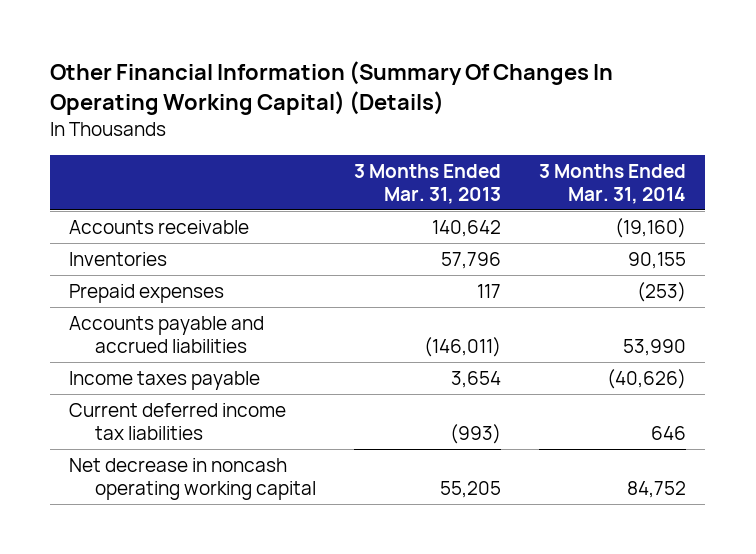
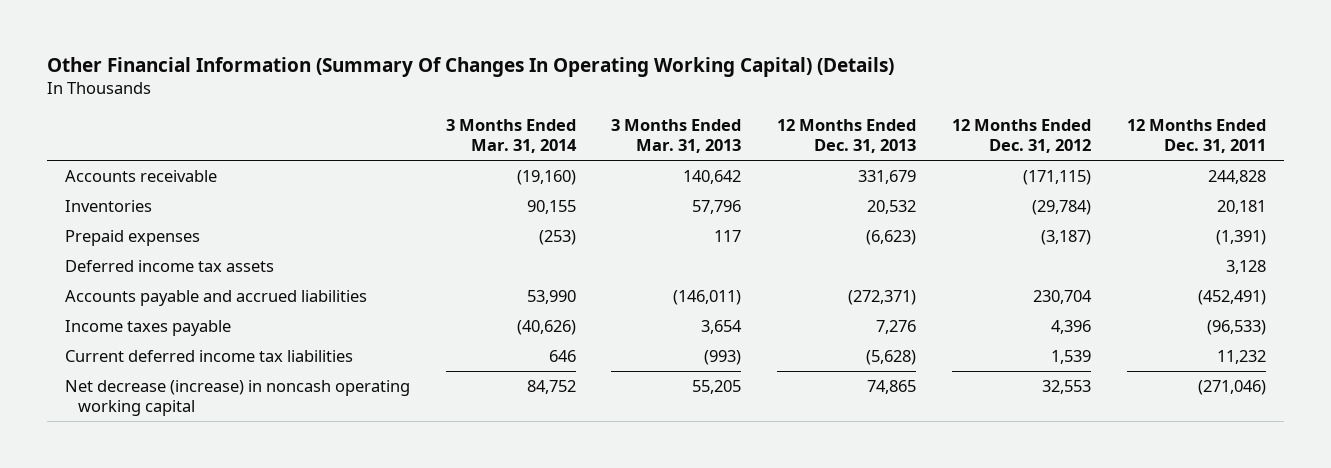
none -> [777,119,917,154] 12 Months Ended Dec. 31, 2013
none -> [952,119,1092,154] 12 Months Ended Dec. 31, 2012
none -> [1126,119,1266,154] 12 Months Ended Dec. 31, 2011
none -> [64,259,274,272] Deferred income tax assets
[69,457,317,500] Net decrease in noncash operating working capital -> [64,379,410,416] Net decrease (increase) in noncash operating working capital

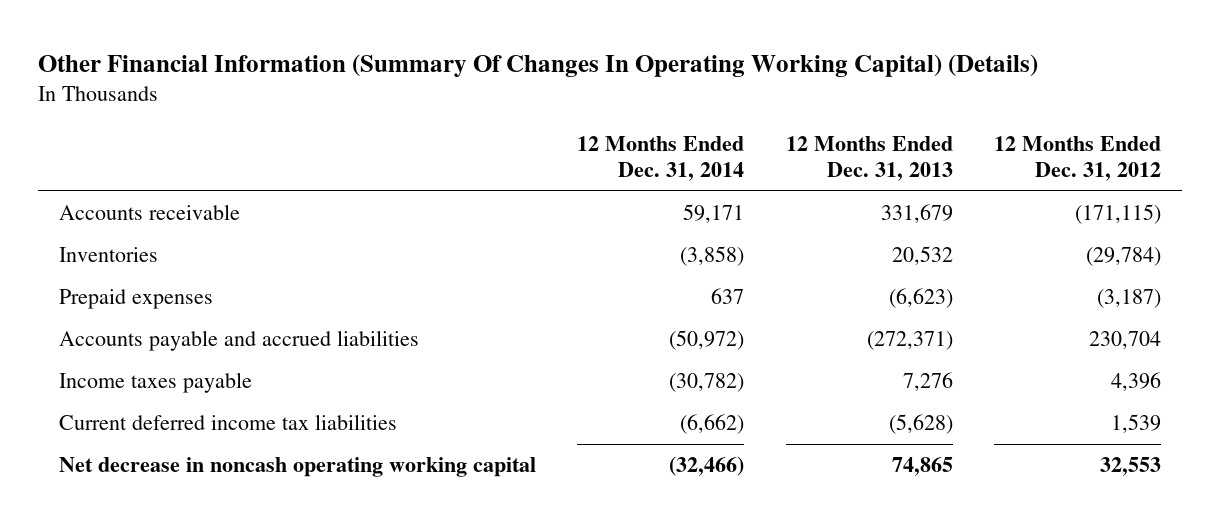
[445,119,577,154] 3 Months Ended Mar. 31, 2014 -> none
[611,119,742,154] 3 Months Ended Mar. 31, 2013 -> none
[1126,119,1266,154] 12 Months Ended Dec. 31, 2011 -> none
none -> [577,136,745,182] 12 Months Ended Dec. 31, 2014
[64,259,274,272] Deferred income tax assets -> none
[64,379,410,416] Net decrease (increase) in noncash operating working capital -> [58,456,536,477] Net decrease in noncash operating working capital

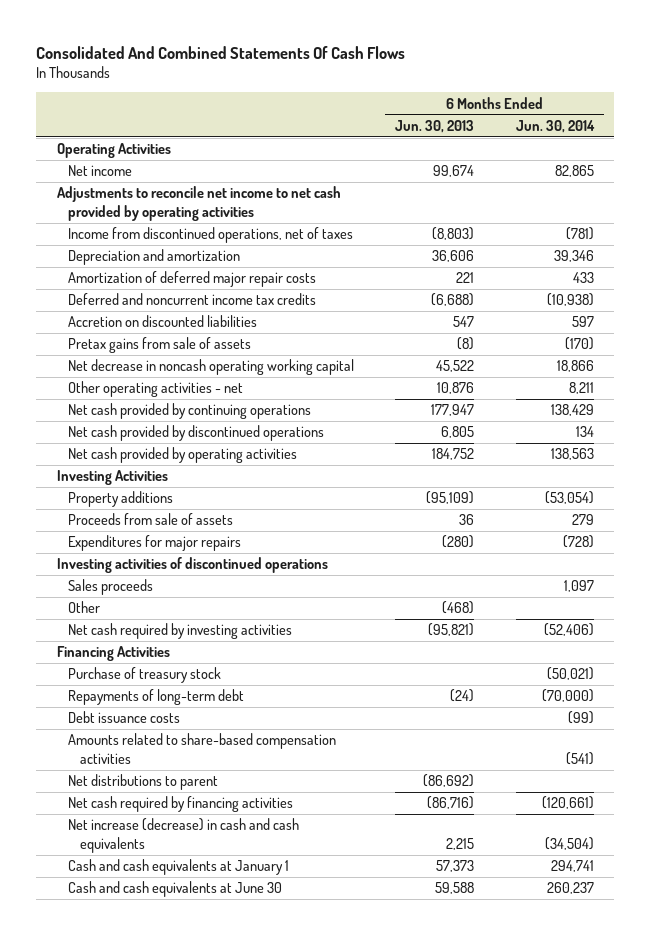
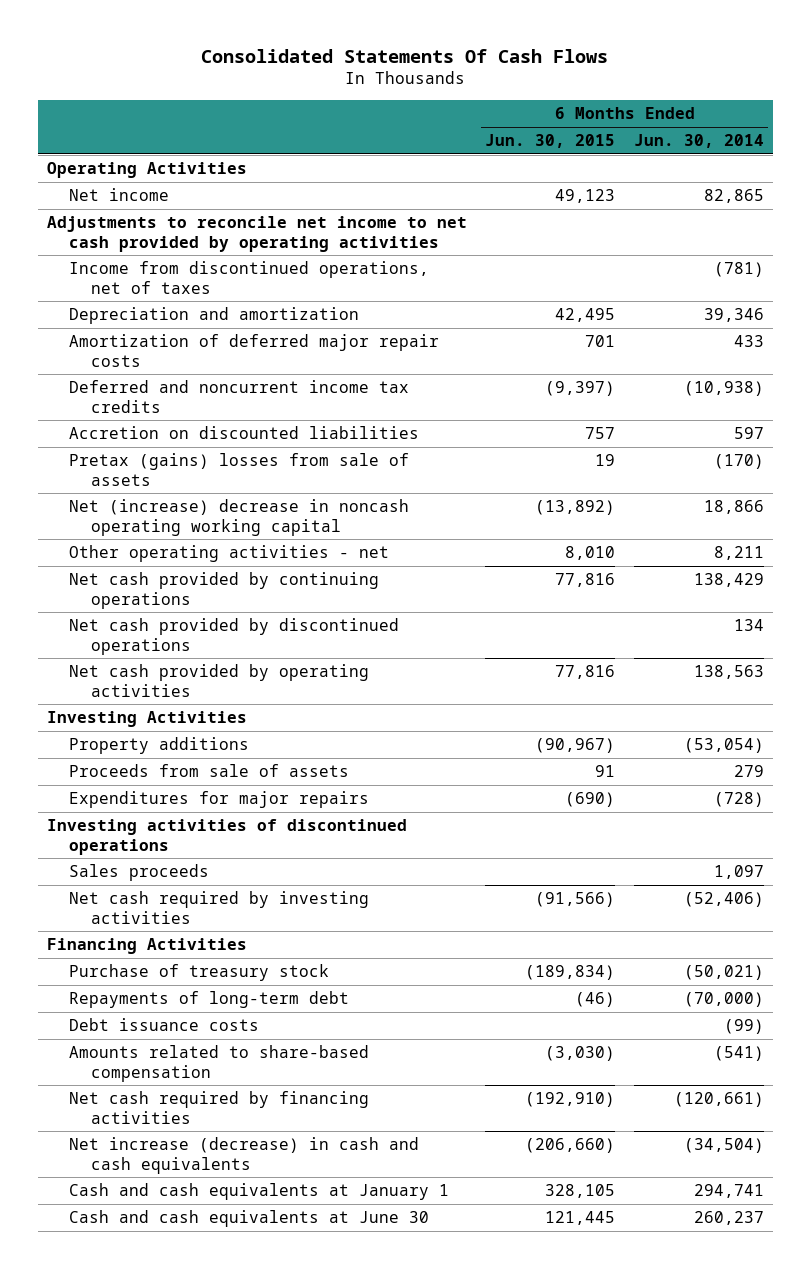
[36,45,406,59] Consolidated And Combined Statements Of Cash Flows -> [201,48,609,63] Consolidated Statements Of Cash Flows
[395,119,475,133] Jun. 30, 2013 -> none
none -> [485,134,616,149] Jun. 30, 2015
[68,337,252,354] Pretax gains from sale of assets -> [69,453,410,486] Pretax (gains) losses from sale of assets
[68,359,355,376] Net decrease in noncash operating working capital -> [69,499,410,536] Net (increase) decrease in noncash operating working capital
[68,601,101,614] Other -> none
[68,774,219,791] Net distributions to parent -> none
[68,733,337,764] Amounts related to share-based compensation activities -> [69,1045,370,1082] Amounts related to share-based compensation

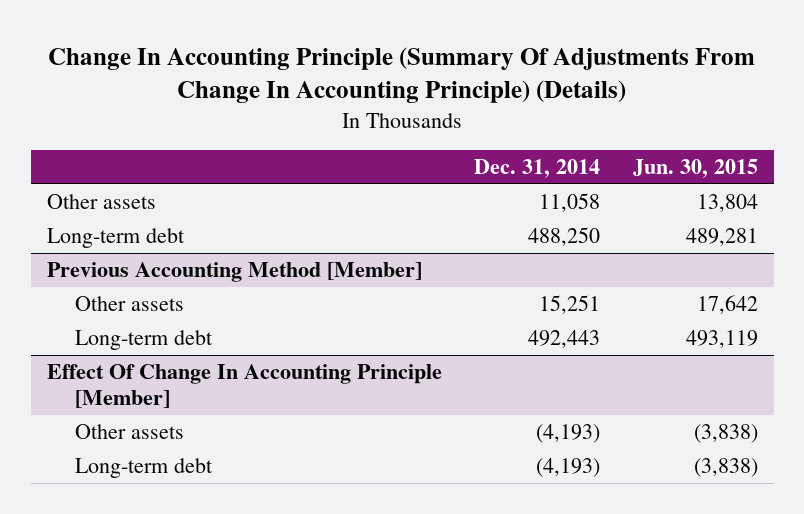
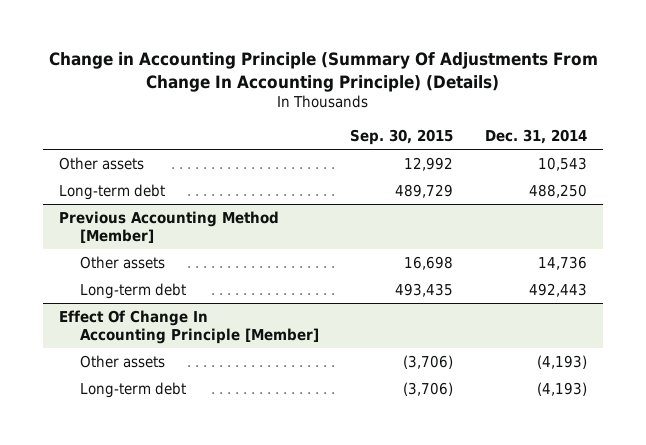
[48,46,756,104] Change In Accounting Principle (Summary Of Adjustments From Change In Accounting Principle) (Details) -> [48,52,598,92] Change in Accounting Principle (Summary Of Adjustments From Change In Accounting Principle) (Details)
[632,158,758,178] Jun. 30, 2015 -> none
none -> [350,128,454,145] Sep. 30, 2015
[539,193,601,213] 11,058 -> [538,156,588,171] 10,543
[539,295,601,315] 15,251 -> [538,255,588,270] 14,736

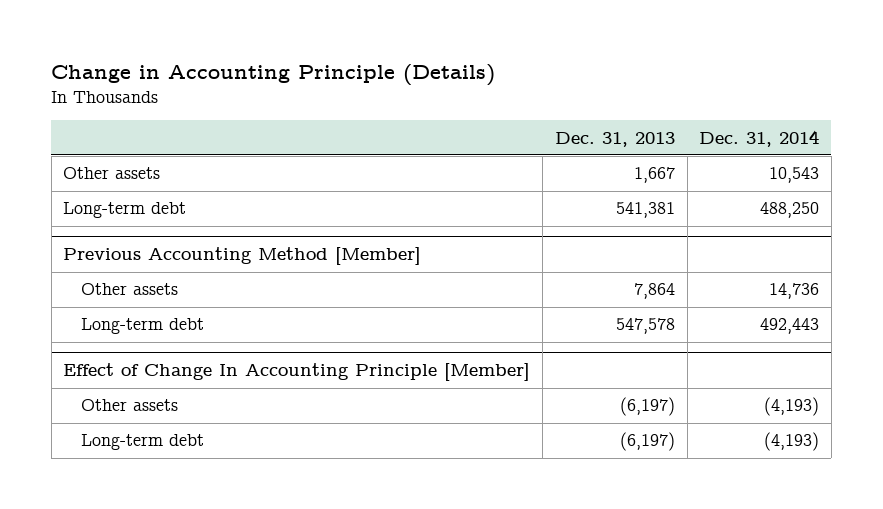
[48,52,598,92] Change in Accounting Principle (Summary Of Adjustments From Change In Accounting Principle) (Details) -> [51,63,496,86] Change in Accounting Principle (Details)
[350,128,454,145] Sep. 30, 2015 -> none
none -> [554,131,675,147] Dec. 31, 2013
[58,309,319,344] Effect Of Change In Accounting Principle [Member] -> [63,363,531,382] Effect of Change In Accounting Principle [Member]

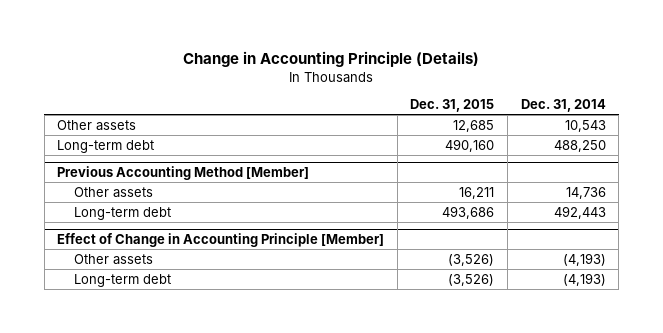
[554,131,675,147] Dec. 31, 2013 -> none
none -> [410,99,495,113] Dec. 31, 2015
[63,363,531,382] Effect of Change In Accounting Principle [Member] -> [57,233,385,248] Effect of Change in Accounting Principle [Member]

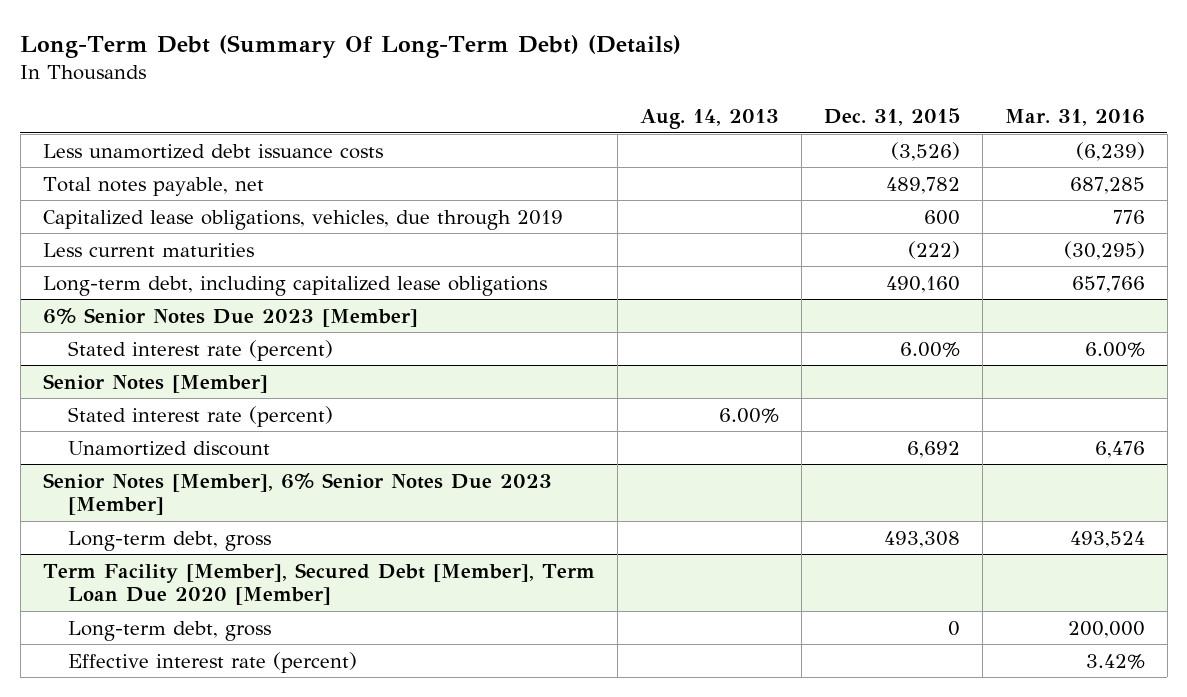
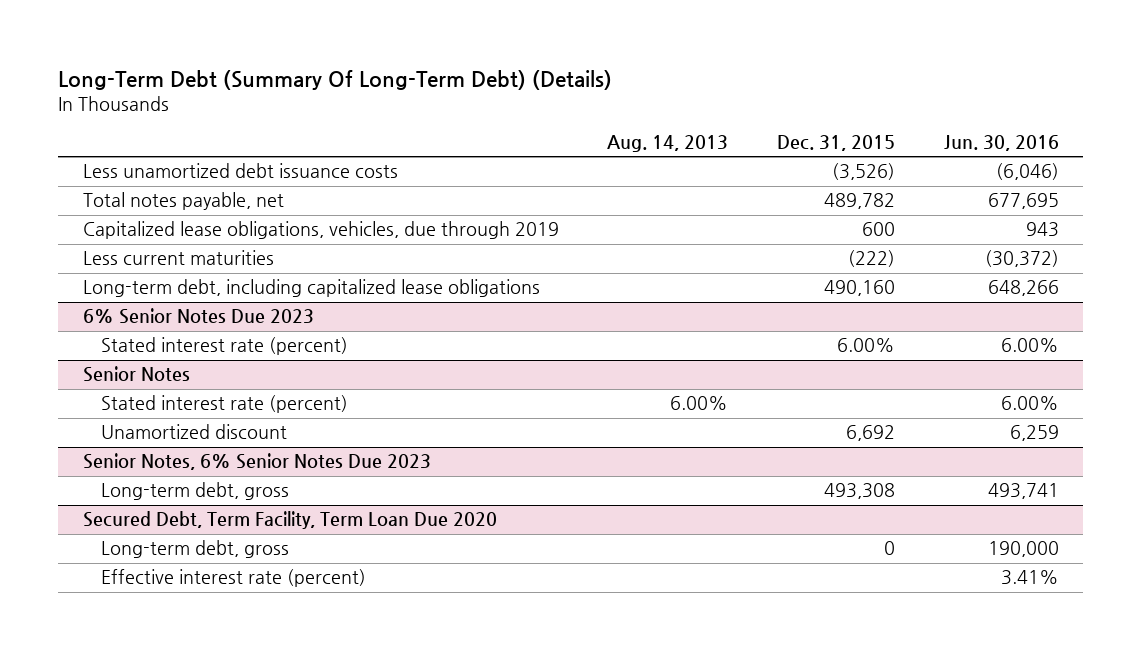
[1004,109,1145,127] Mar. 31, 2016 -> none
none -> [943,134,1059,151] Jun. 30, 2016
[42,307,418,327] 6% Senior Notes Due 2023 [Member] -> [82,308,314,325] 6% Senior Notes Due 2023
[42,373,268,393] Senior Notes [Member] -> [82,366,190,383] Senior Notes
[42,472,552,516] Senior Notes [Member], 6% Senior Notes Due 2023 [Member] -> [82,453,431,471] Senior Notes, 6% Senior Notes Due 2023
[42,562,595,606] Term Facility [Member], Secured Debt [Member], Term Loan Due 2020 [Member] -> [82,511,497,530] Secured Debt, Term Facility, Term Loan Due 2020

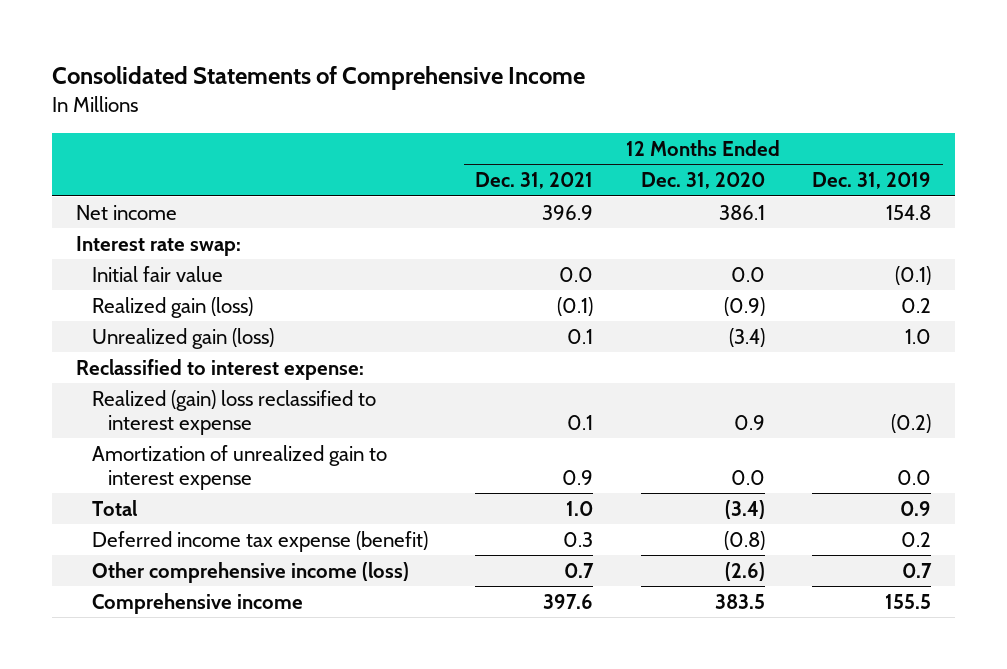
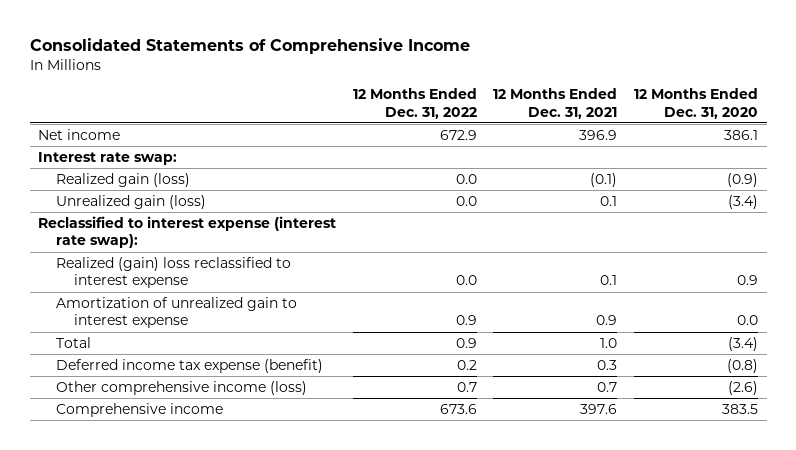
[812,172,932,190] Dec. 31, 2019 -> none
none -> [352,88,477,119] 12 Months Ended Dec. 31, 2022
[92,265,224,282] Initial fair value -> none
[75,358,364,380] Reclassified to interest expense: -> [37,215,336,249] Reclassified to interest expense (interest rate swap):

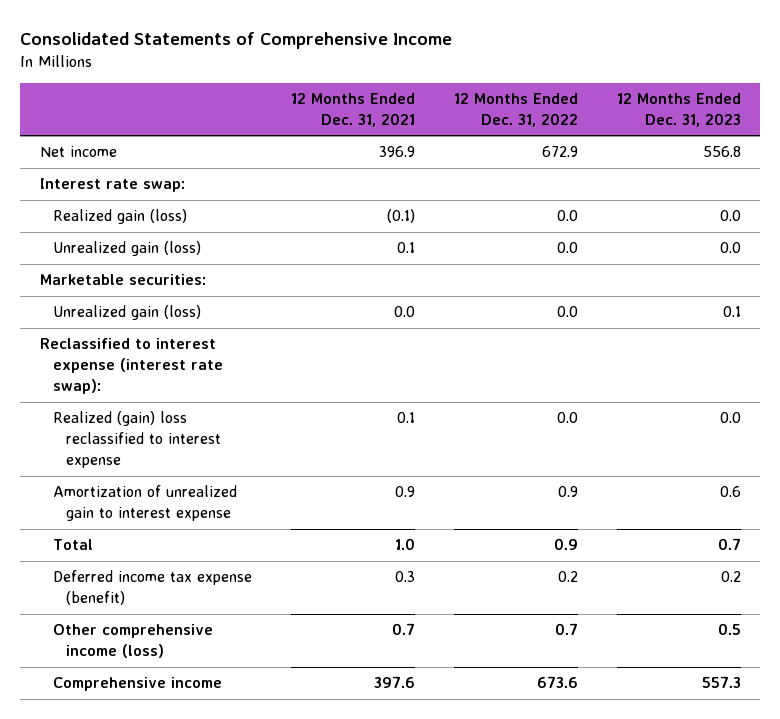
[634,88,759,119] 12 Months Ended Dec. 31, 2020 -> none
none -> [616,93,741,127] 12 Months Ended Dec. 31, 2023
none -> [39,274,206,286] Marketable securities:
none -> [52,305,201,321] Unrealized gain (loss)

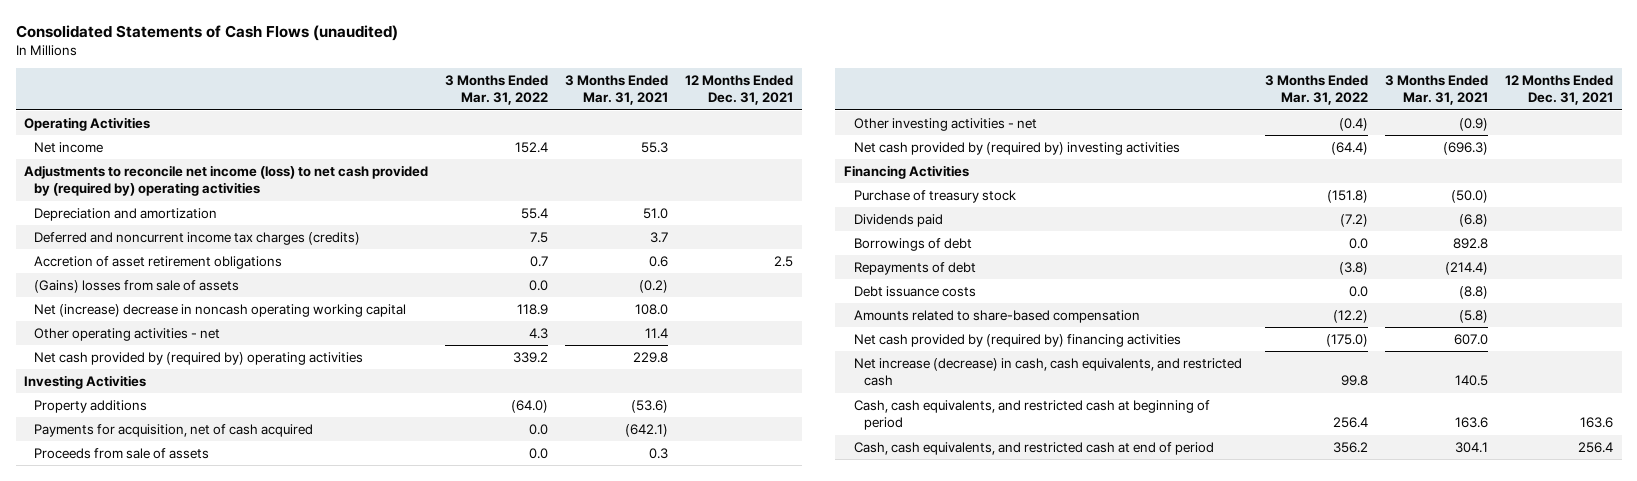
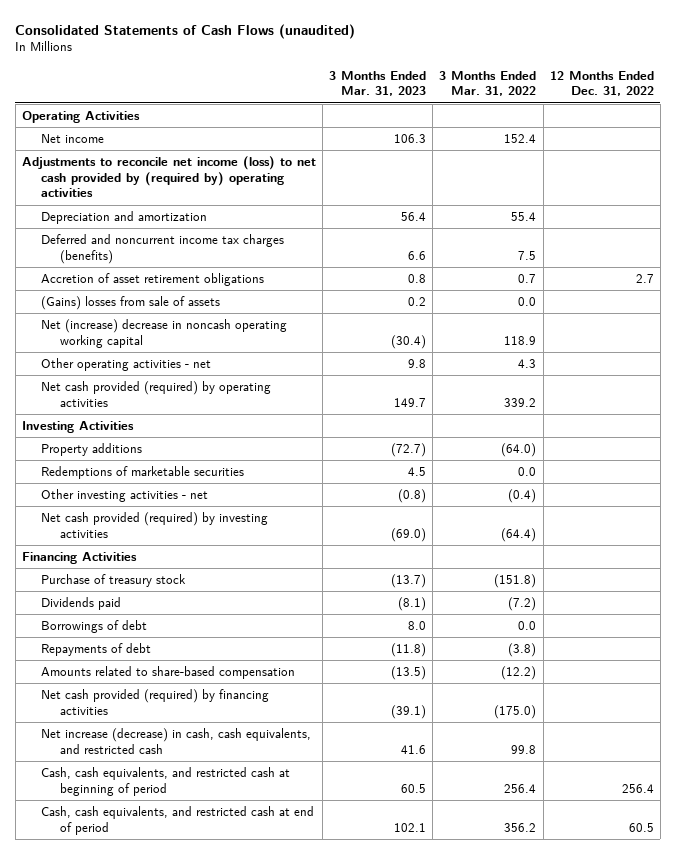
[565,75,669,106] 3 Months Ended Mar. 31, 2021 -> none
[685,75,794,106] 12 Months Ended Dec. 31, 2021 -> none
none -> [329,70,427,97] 3 Months Ended Mar. 31, 2023
none -> [549,70,654,97] 12 Months Ended Dec. 31, 2022
[34,231,361,245] Deferred and noncurrent income tax charges (credits) -> [40,234,284,264] Deferred and noncurrent income tax charges (benefits)
[34,351,364,365] Net cash provided by (required by) operating activities -> [40,381,271,407] Net cash provided (required) by operating activities
[34,423,314,437] Payments for acquisition, net of cash acquired -> none
[34,447,210,459] Proceeds from sale of assets -> none
none -> [40,466,244,480] Redemptions of marketable securities
[854,141,1181,155] Net cash provided by (required by) investing activities -> [40,512,268,538] Net cash provided (required) by investing activities
[854,285,977,297] Debt issuance costs -> none
[854,333,1182,347] Net cash provided by (required by) financing activities -> [40,689,269,715] Net cash provided (required) by financing activities

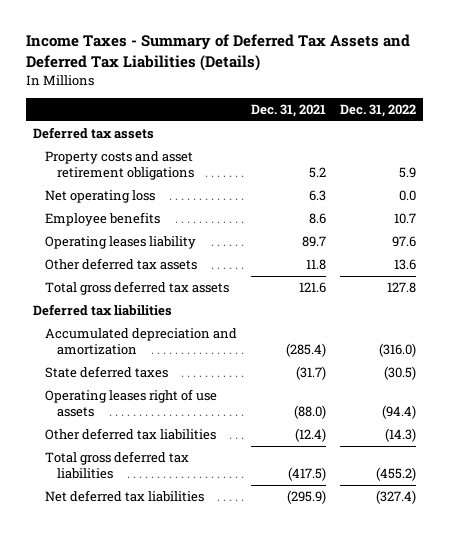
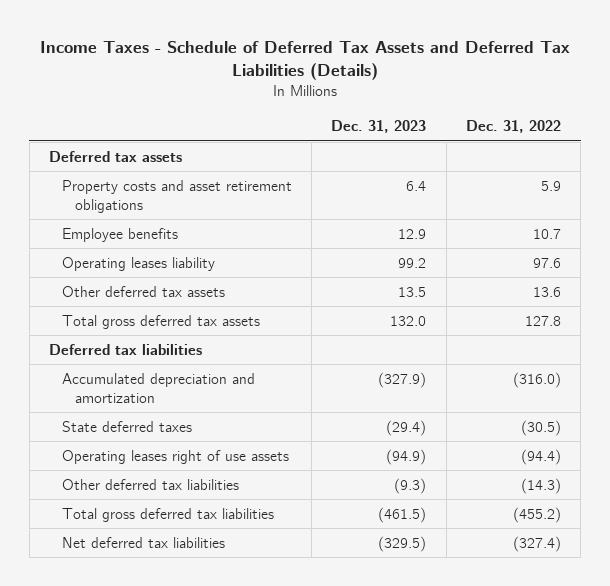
[25,34,410,71] Income Taxes - Summary of Deferred Tax Assets and Deferred Tax Liabilities (Details) -> [39,40,570,80] Income Taxes - Schedule of Deferred Tax Assets and Deferred Tax Liabilities (Details)
[251,103,327,117] Dec. 31, 2021 -> none
none -> [331,119,427,133] Dec. 31, 2023
[44,190,155,204] Net operating loss -> none

